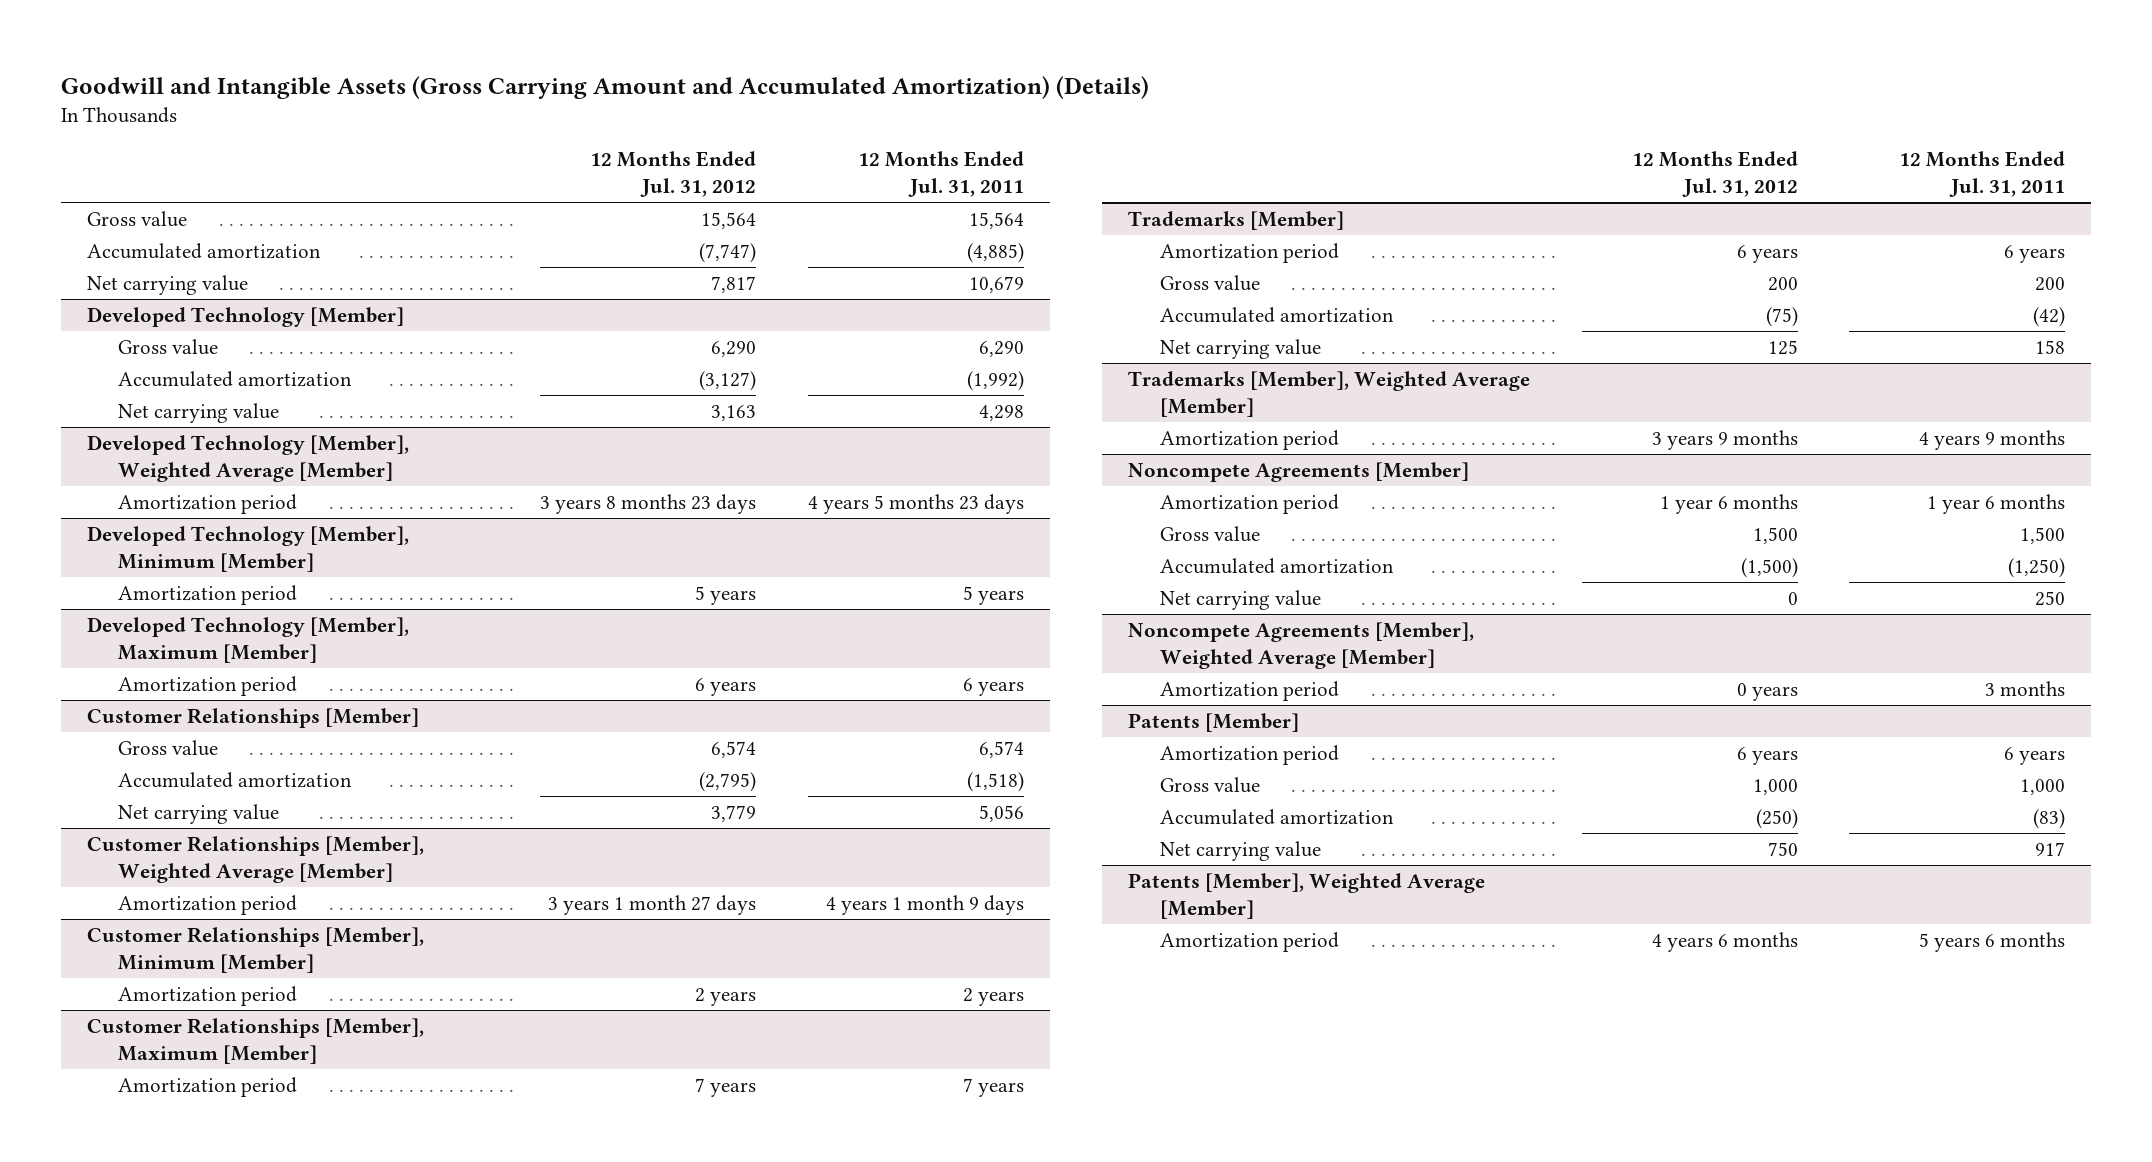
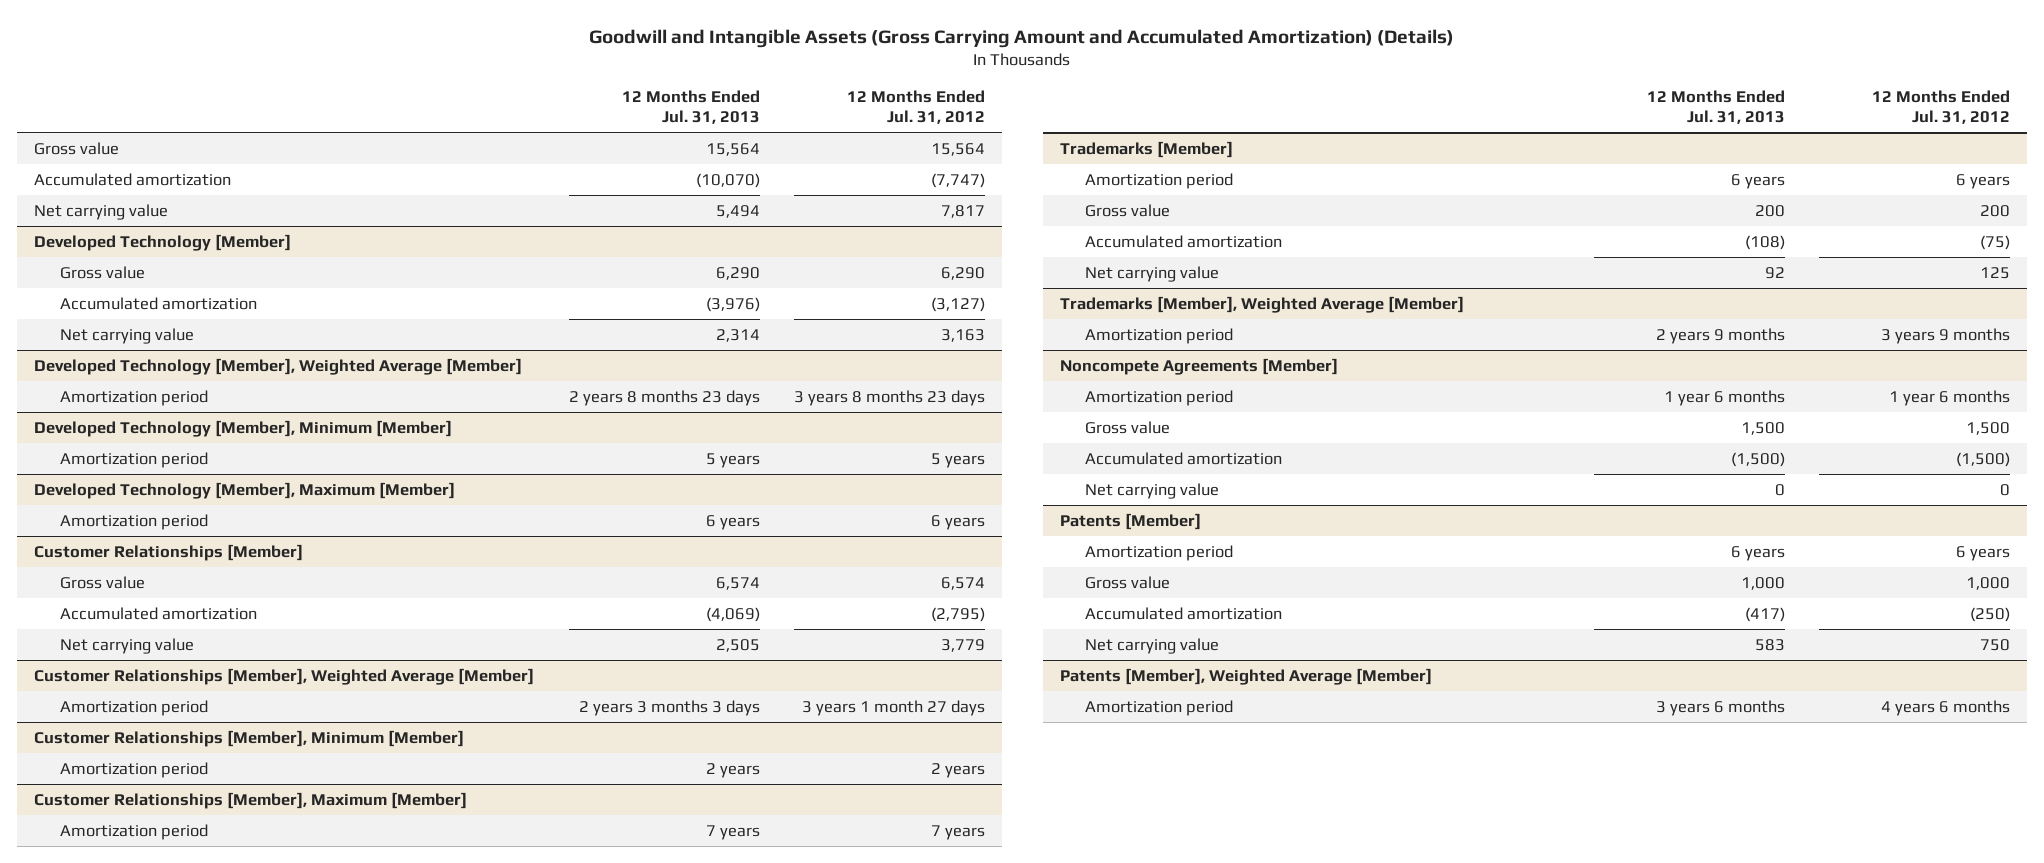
[857,151,1024,198] 12 Months Ended Jul. 31, 2011 -> none
none -> [621,89,760,124] 12 Months Ended Jul. 31, 2013
[1128,622,1475,669] Noncompete Agreements [Member], Weighted Average [Member] -> none
[1159,681,1339,702] Amortization period -> none

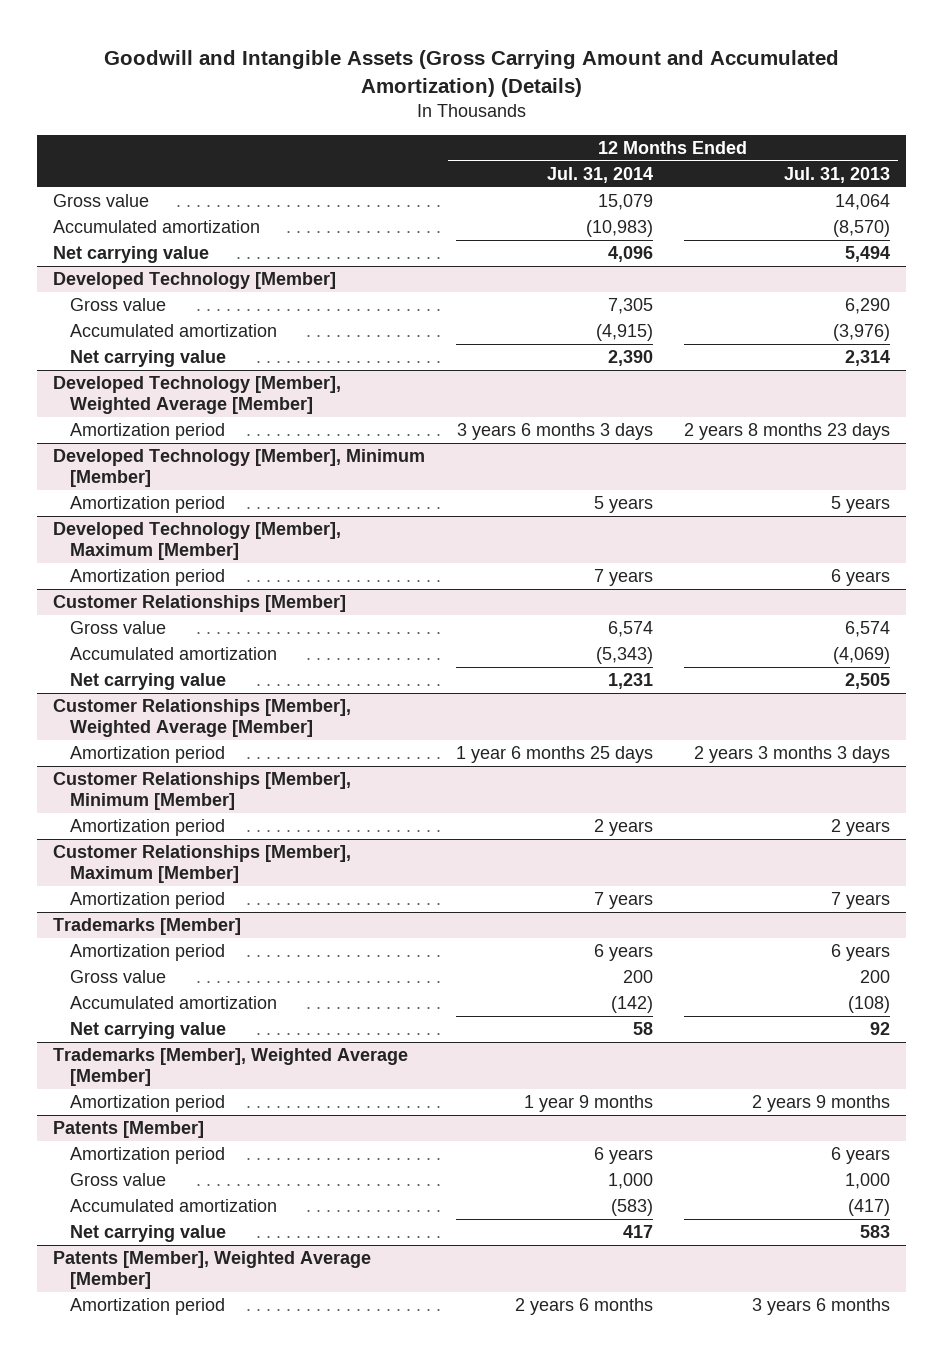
[846,89,985,124] 12 Months Ended Jul. 31, 2012 -> none
none -> [547,167,654,184] Jul. 31, 2014
[705,142,760,156] 15,564 -> [835,194,891,211] 14,064
[695,172,760,188] (10,070) -> [833,220,891,238] (8,570)
[1059,357,1338,375] Noncompete Agreements [Member] -> none
[1085,389,1234,406] Amortization period -> none
[1085,420,1171,434] Gross value -> none
[1085,451,1283,465] Accumulated amortization -> none
[1085,482,1220,499] Net carrying value -> none

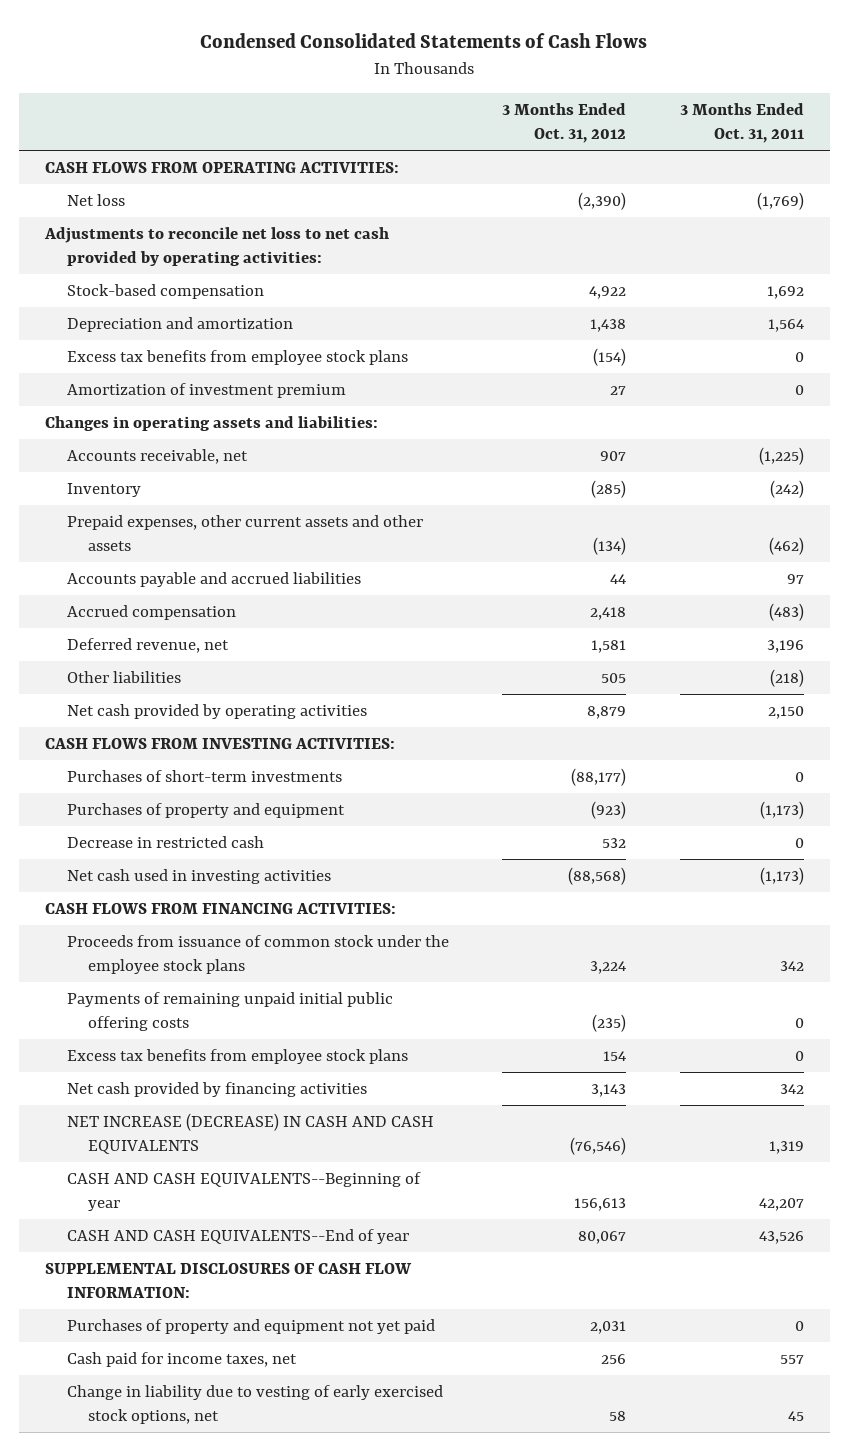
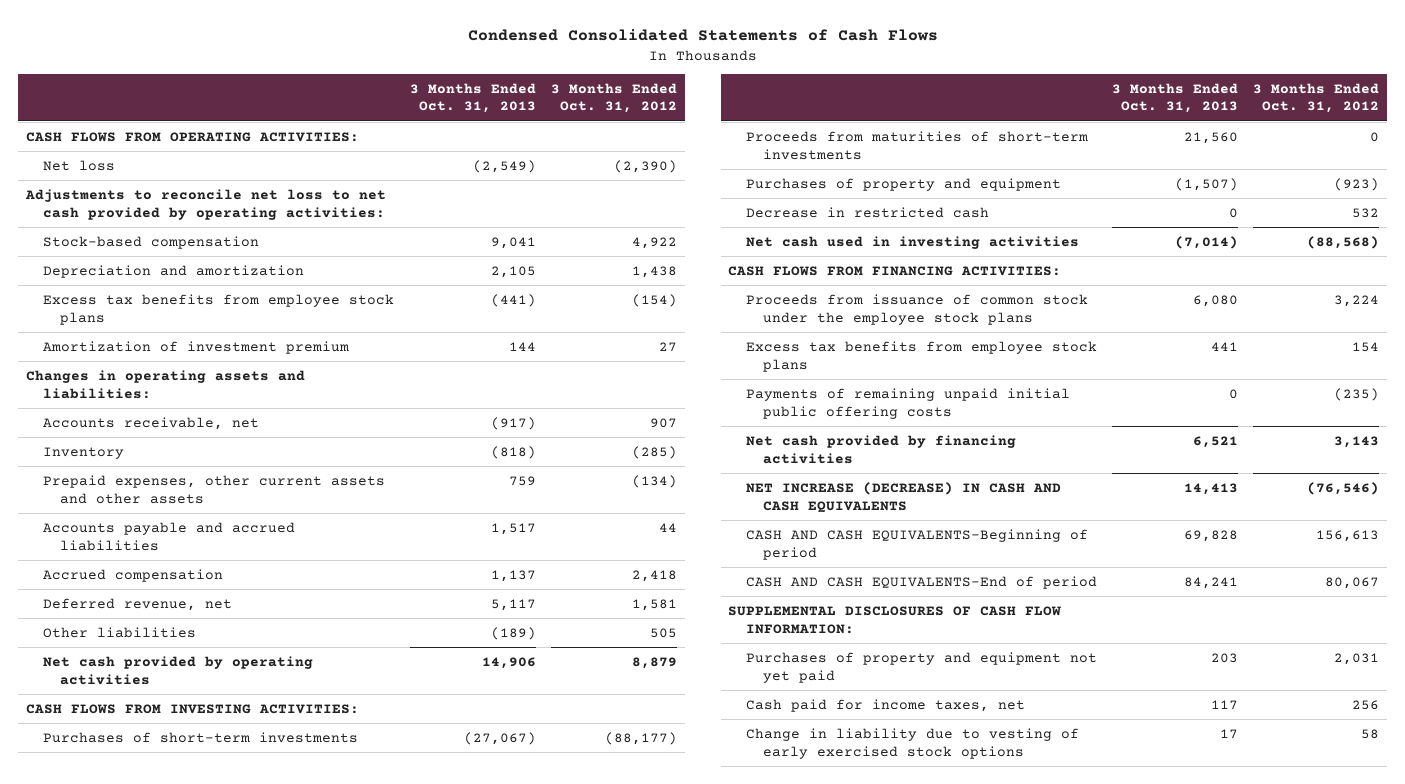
[679,103,804,144] 3 Months Ended Oct. 31, 2011 -> none
none -> [409,82,536,114] 3 Months Ended Oct. 31, 2013
none -> [745,130,1088,160] Proceeds from maturities of short-term investments
[66,992,393,1031] Payments of remaining unpaid initial public offering costs -> [745,387,1070,419] Payments of remaining unpaid initial public offering costs
[66,1172,421,1211] CASH AND CASH EQUIVALENTS--Beginning of year -> [745,528,1088,560] CASH AND CASH EQUIVALENTS-Beginning of period
[66,1229,409,1245] CASH AND CASH EQUIVALENTS--End of year -> [745,575,1097,589] CASH AND CASH EQUIVALENTS-End of period
[66,1385,443,1424] Change in liability due to vesting of early exercised stock options, net -> [745,727,1079,759] Change in liability due to vesting of early exercised stock options

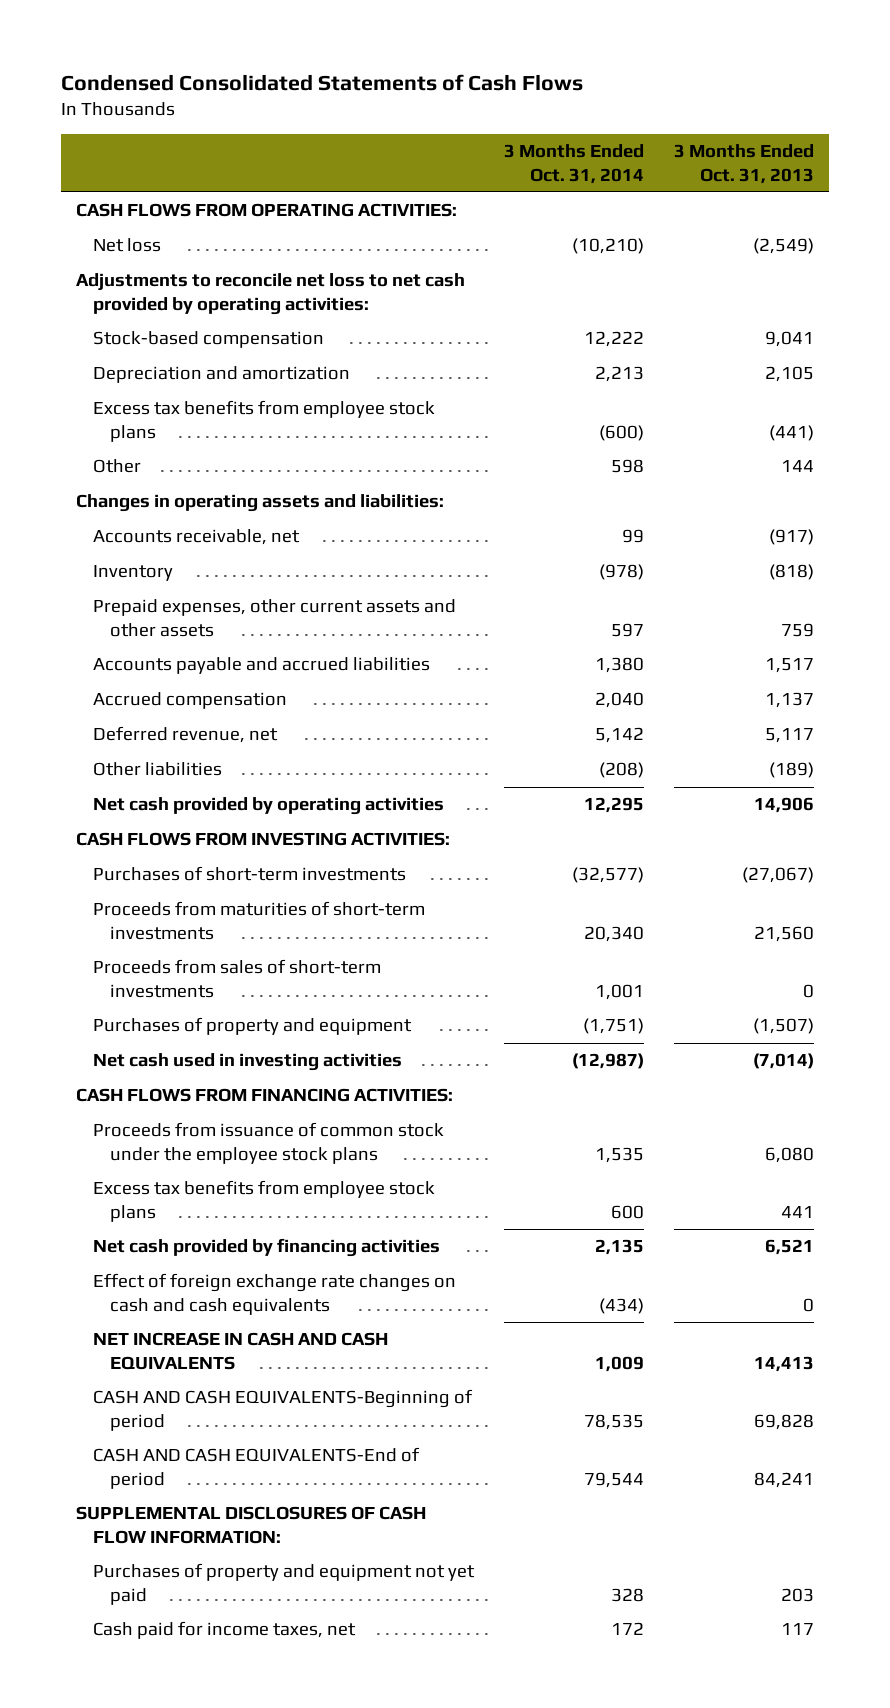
[550,82,677,114] 3 Months Ended Oct. 31, 2012 -> none
none -> [504,143,645,184] 3 Months Ended Oct. 31, 2014
[43,340,350,354] Amortization of investment premium -> [93,459,142,474] Other
none -> [93,959,382,999] Proceeds from sales of short-term investments
[745,206,989,218] Decrease in restricted cash -> none
[745,387,1070,419] Payments of remaining unpaid initial public offering costs -> none
none -> [93,1273,457,1316] Effect of foreign exchange rate changes on cash and cash equivalents
[745,481,1061,513] NET INCREASE (DECREASE) IN CASH AND CASH EQUIVALENTS -> [93,1332,389,1371] NET INCREASE IN CASH AND CASH EQUIVALENTS
[745,727,1079,759] Change in liability due to vesting of early exercised stock options -> none

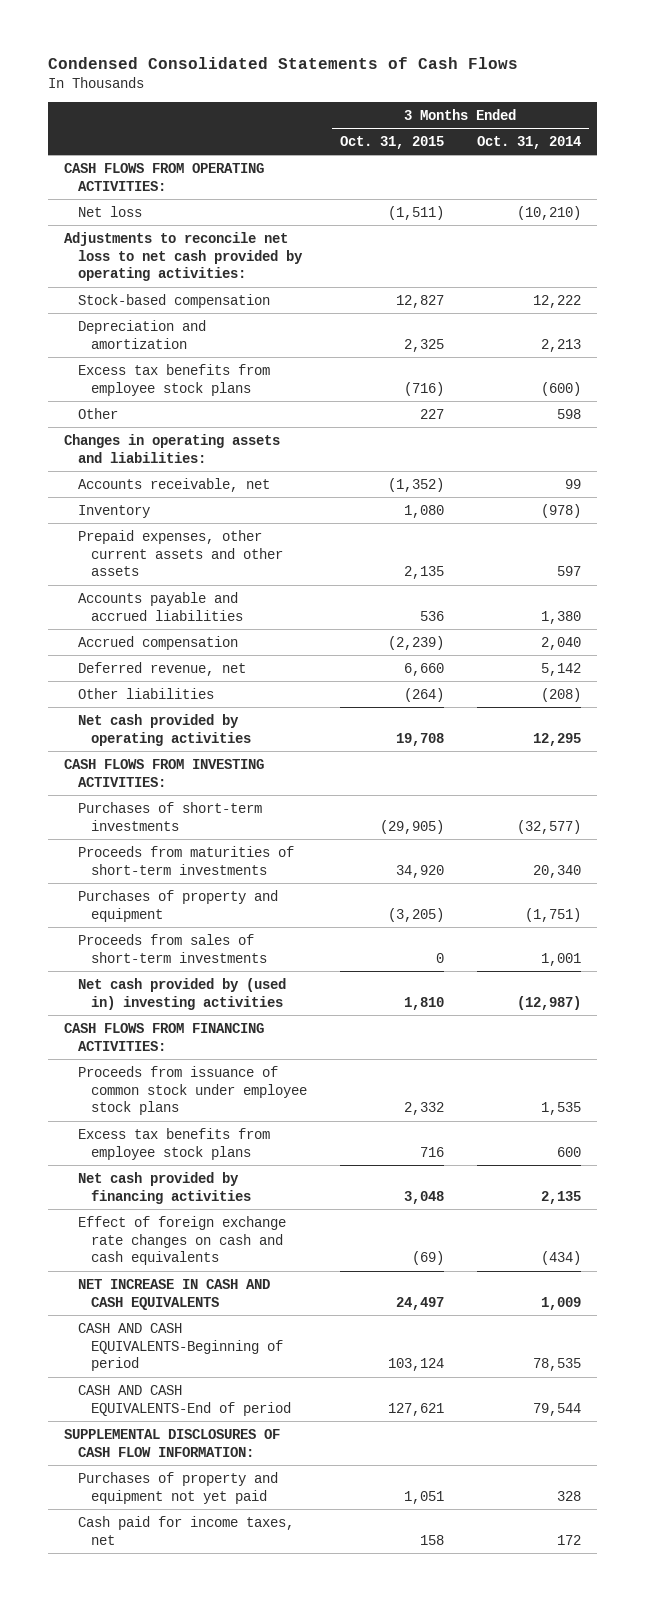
[674,143,815,184] 3 Months Ended Oct. 31, 2013 -> none
none -> [340,135,445,149] Oct. 31, 2015
[93,959,382,999] Proceeds from sales of short-term investments -> [77,933,268,963] Proceeds from sales of short-term investments
[93,1053,403,1072] Net cash used in investing activities -> [77,977,286,1010] Net cash provided by (used in) investing activities
[93,1122,445,1165] Proceeds from issuance of common stock under the employee stock plans -> [77,1065,308,1116] Proceeds from issuance of common stock under employee stock plans

